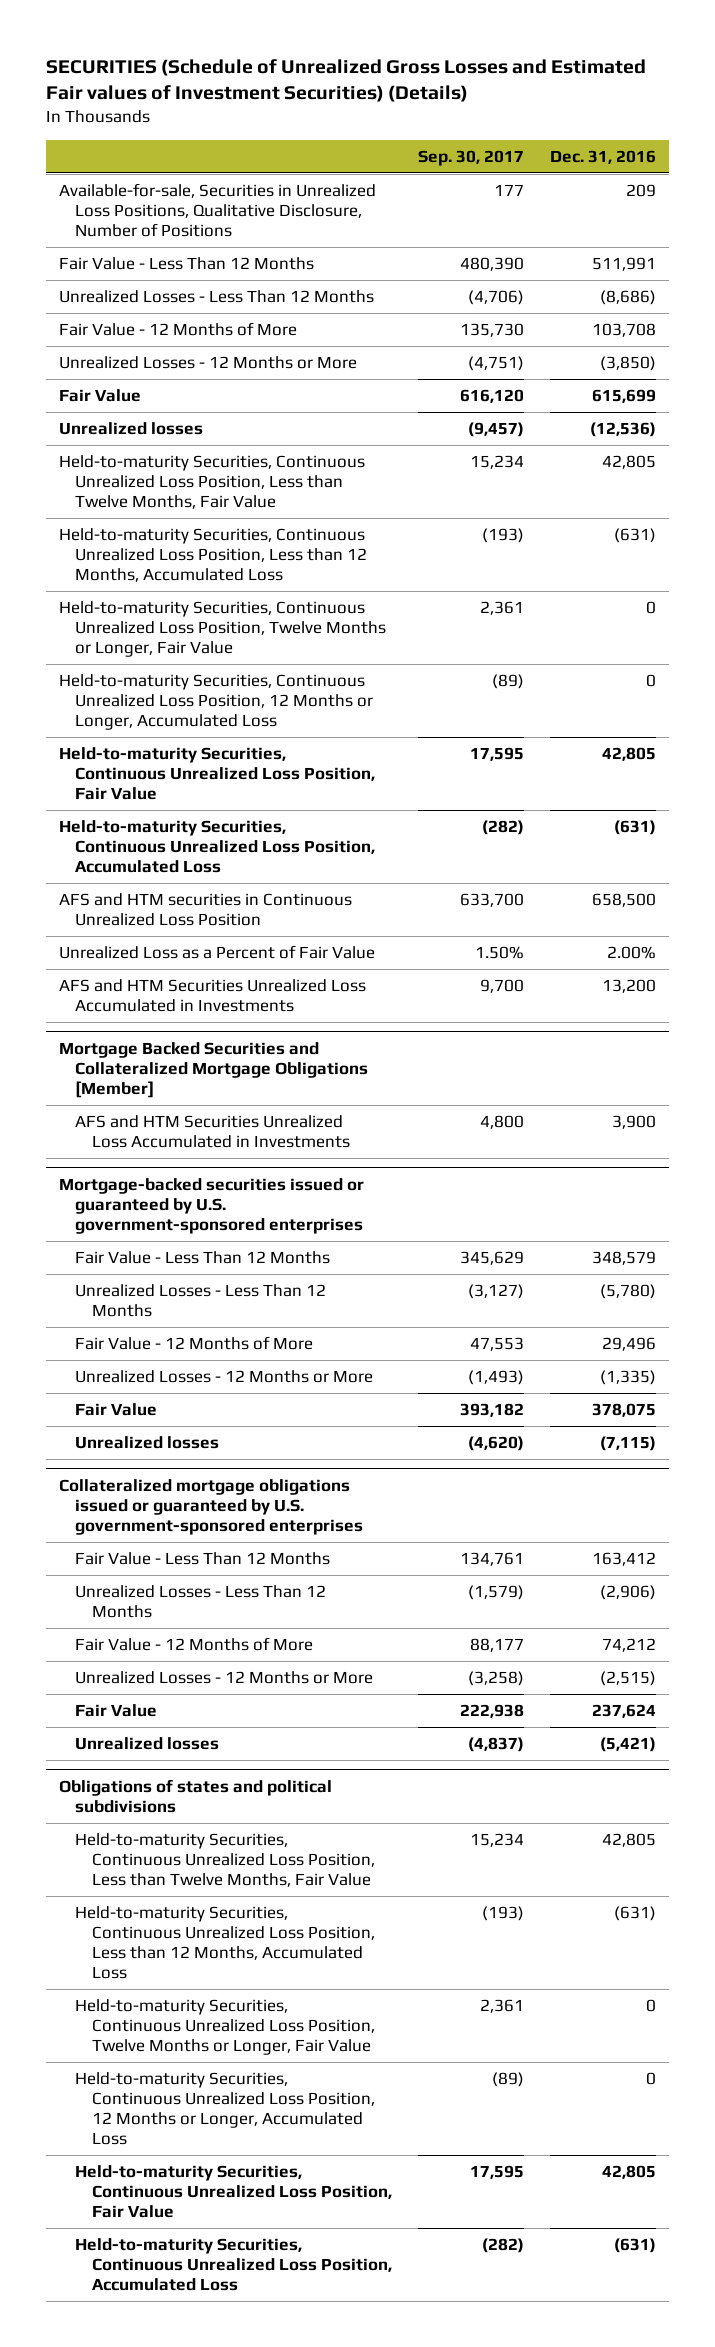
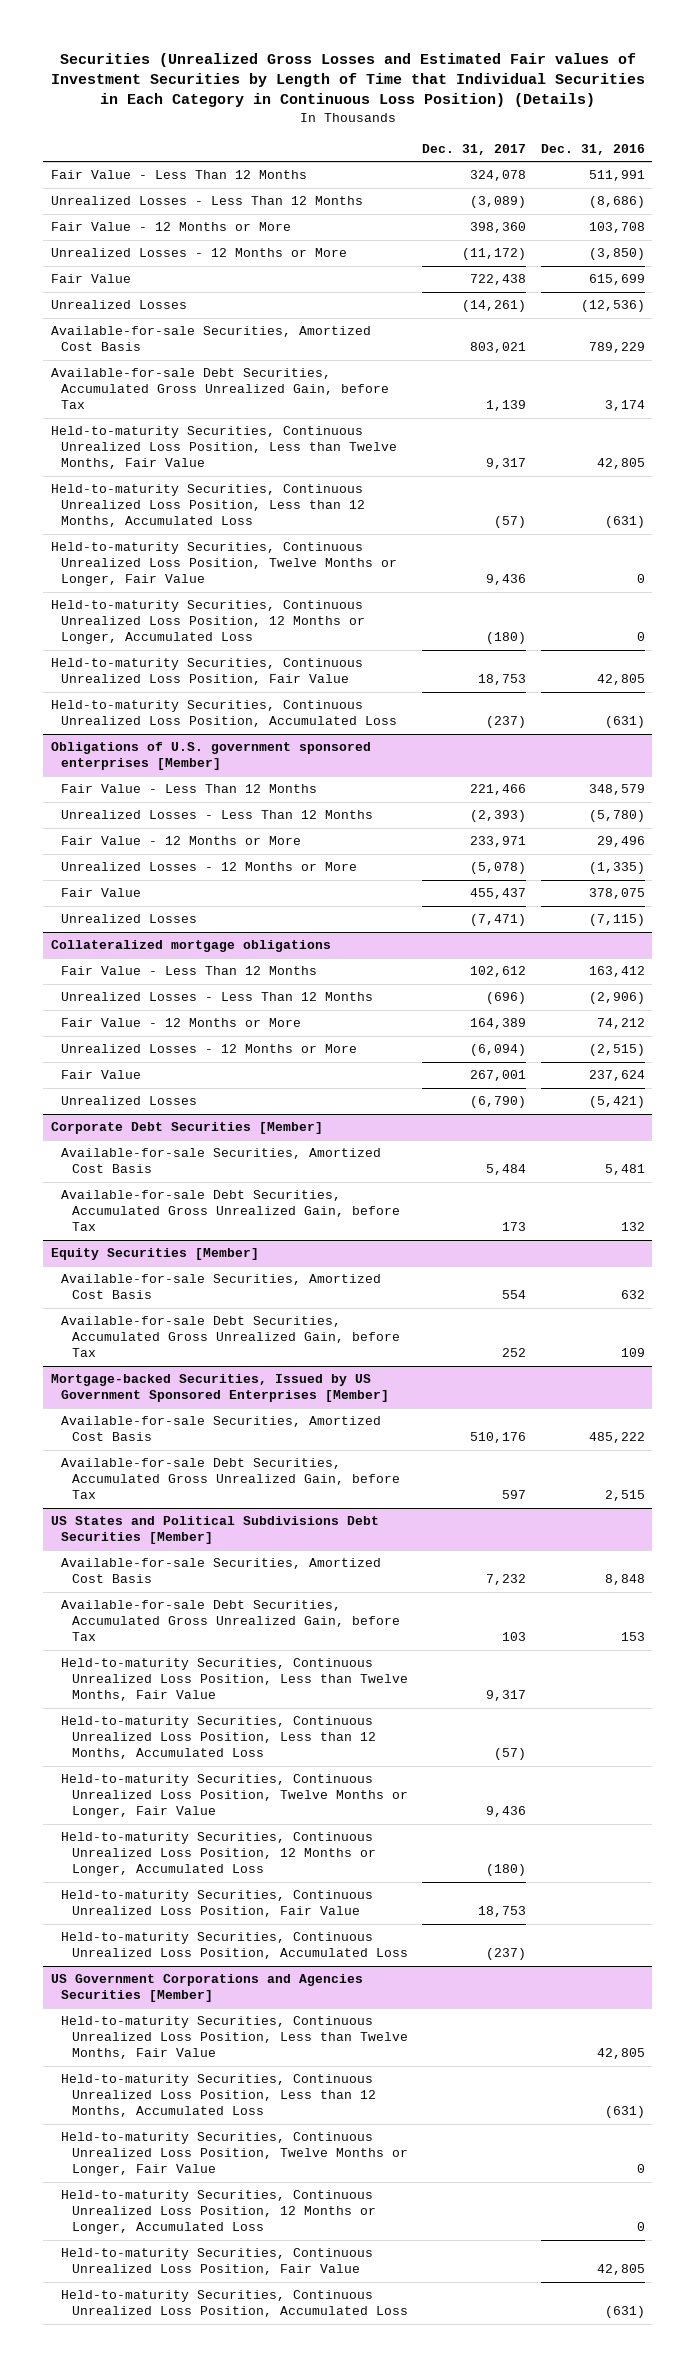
[46,58,647,103] SECURITIES (Schedule of Unrealized Gross Losses and Estimated Fair values of Investment Securities) (Details) -> [50,52,645,108] Securities (Unrealized Gross Losses and Estimated Fair values of Investment Securities by Length of Time that Individual Securities in Each Category in Continuous Loss Position) (Details)
[417,149,524,166] Sep. 30, 2017 -> none
none -> [422,143,527,155] Dec. 31, 2017
[59,183,377,237] Available-for-sale, Securities in Unrealized Loss Positions, Qualitative Disclosure, Number of Positions -> none
[59,322,298,337] Fair Value - 12 Months of More -> [50,222,291,232] Fair Value - 12 Months or More
[59,422,204,436] Unrealized losses -> [50,300,187,310] Unrealized Losses
none -> [50,326,371,352] Available-for-sale Securities, Amortized Cost Basis
none -> [50,368,390,409] Available-for-sale Debt Securities, Accumulated Gross Unrealized Gain, before Tax
[59,893,353,926] AFS and HTM securities in Continuous Unrealized Loss Position -> none
[59,945,376,960] Unrealized Loss as a Percent of Fair Value -> none
[59,979,367,1012] AFS and HTM Securities Unrealized Loss Accumulated in Investments -> none
[59,1042,369,1098] Mortgage Backed Securities and Collateralized Mortgage Obligations [Member] -> none
[75,1115,350,1148] AFS and HTM Securities Unrealized Loss Accumulated in Investments -> none
[59,1178,365,1234] Mortgage-backed securities issued or guaranteed by U.S. government-sponsored enterprises -> none
none -> [50,742,371,771] Obligations of U.S. government sponsored enterprises [Member]
[75,1336,314,1351] Fair Value - 12 Months of More -> [61,836,302,846] Fair Value - 12 Months or More
[75,1436,220,1450] Unrealized losses -> [61,914,198,924] Unrealized Losses
[59,1479,364,1535] Collateralized mortgage obligations issued or guaranteed by U.S. government-sponsored enterprises -> [50,940,331,953] Collateralized mortgage obligations
[75,1637,314,1652] Fair Value - 12 Months of More -> [61,1018,302,1028] Fair Value - 12 Months or More
[75,1737,220,1751] Unrealized losses -> [61,1096,198,1106] Unrealized Losses
none -> [50,1122,323,1135] Corporate Debt Securities [Member]
none -> [61,1148,382,1174] Available-for-sale Securities, Amortized Cost Basis
none -> [61,1190,400,1231] Available-for-sale Debt Securities, Accumulated Gross Unrealized Gain, before Tax
none -> [50,1248,259,1261] Equity Securities [Member]
none -> [61,1274,382,1300] Available-for-sale Securities, Amortized Cost Basis
none -> [61,1316,400,1357] Available-for-sale Debt Securities, Accumulated Gross Unrealized Gain, before Tax
none -> [50,1374,390,1403] Mortgage-backed Securities, Issued by US Government Sponsored Enterprises [Member]
none -> [61,1416,382,1442] Available-for-sale Securities, Amortized Cost Basis
none -> [61,1458,400,1499] Available-for-sale Debt Securities, Accumulated Gross Unrealized Gain, before Tax
[59,1779,333,1813] Obligations of states and political subdivisions -> [50,1516,379,1545] US States and Political Subdivisions Debt Securities [Member]
none -> [61,1558,382,1584] Available-for-sale Securities, Amortized Cost Basis
none -> [61,1600,400,1641] Available-for-sale Debt Securities, Accumulated Gross Unrealized Gain, before Tax
none -> [61,1658,408,1701] Held-to-maturity Securities, Continuous Unrealized Loss Position, Less than Twelve Months, Fair Value
none -> [61,1716,376,1759] Held-to-maturity Securities, Continuous Unrealized Loss Position, Less than 12 Months, Accumulated Loss
none -> [61,1774,408,1818] Held-to-maturity Securities, Continuous Unrealized Loss Position, Twelve Months or Longer, Fair Value
none -> [61,1832,376,1876] Held-to-maturity Securities, Continuous Unrealized Loss Position, 12 Months or Longer, Accumulated Loss
none -> [61,1890,374,1918] Held-to-maturity Securities, Continuous Unrealized Loss Position, Fair Value
none -> [61,1932,408,1960] Held-to-maturity Securities, Continuous Unrealized Loss Position, Accumulated Loss
none -> [50,1974,363,2003] US Government Corporations and Agencies Securities [Member]

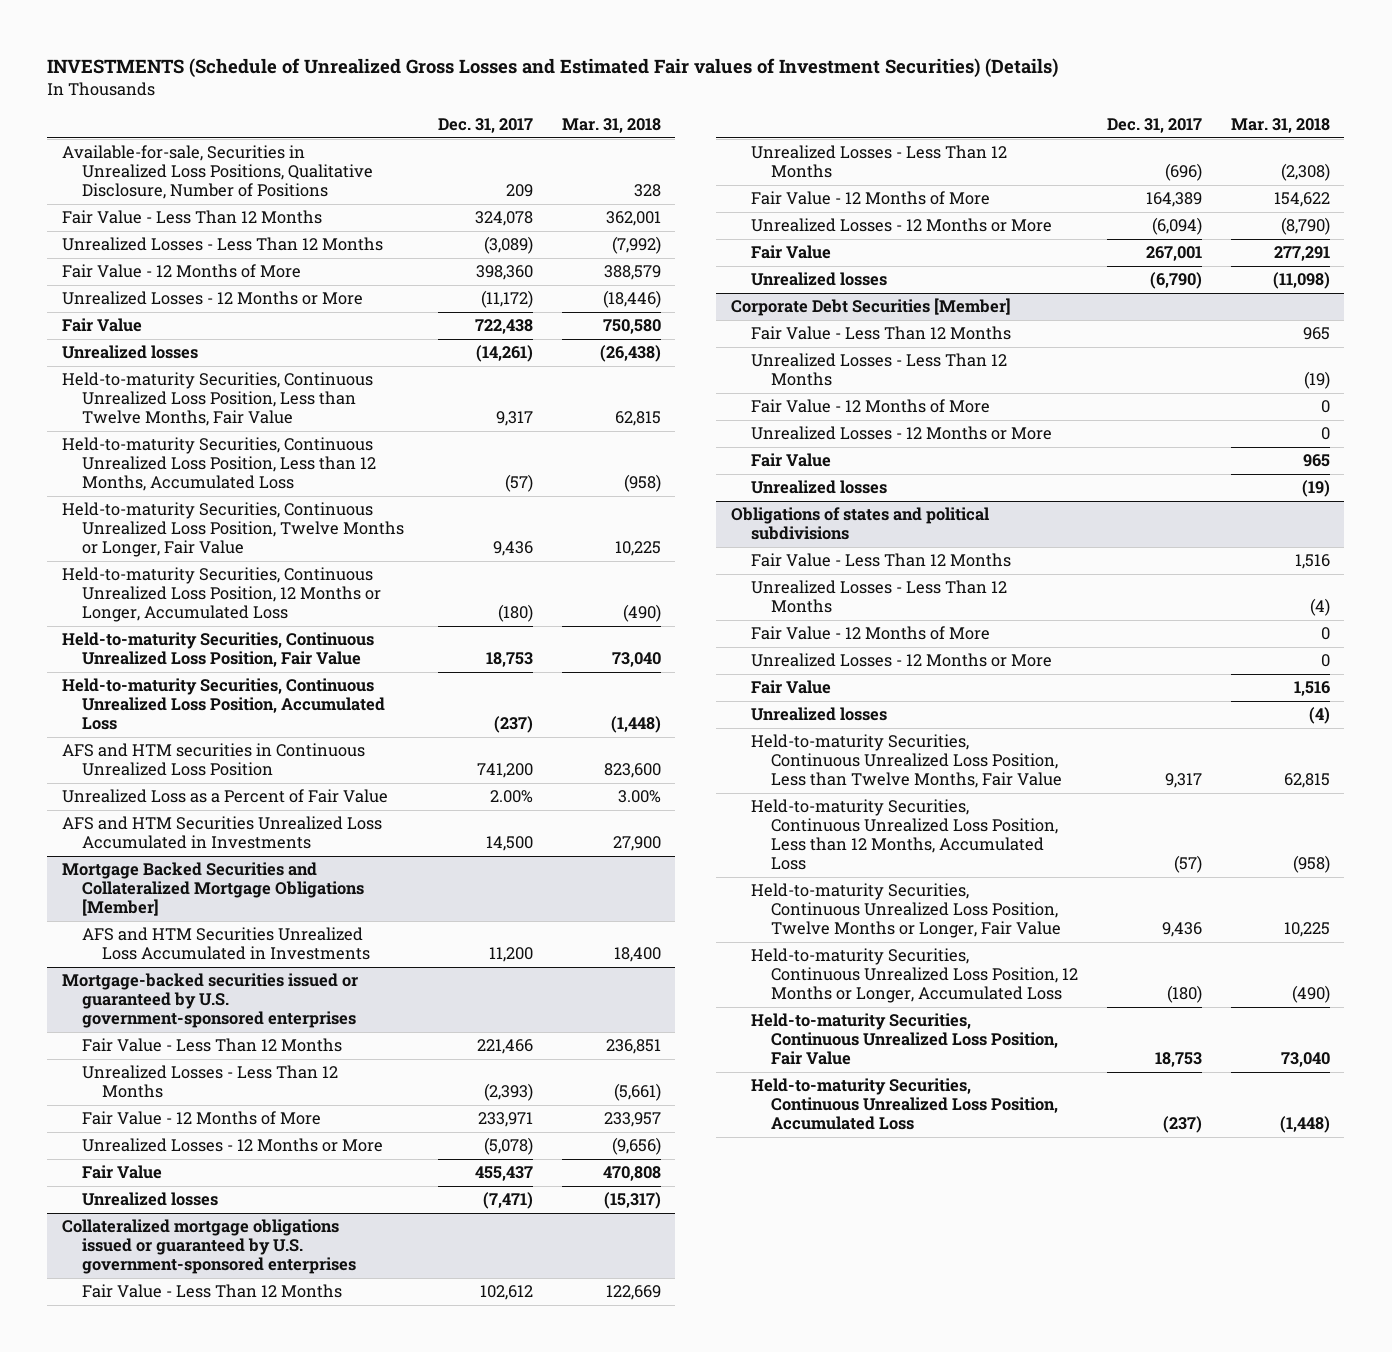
[50,52,645,108] Securities (Unrealized Gross Losses and Estimated Fair values of Investment Securities by Length of Time that Individual Securities in Each Category in Continuous Loss Position) (Details) -> [47,57,1059,78] INVESTMENTS (Schedule of Unrealized Gross Losses and Estimated Fair values of Investment Securities) (Details)
[540,143,645,155] Dec. 31, 2016 -> none
none -> [562,118,662,134] Mar. 31, 2018
none -> [61,145,374,200] Available-for-sale, Securities in Unrealized Loss Positions, Qualitative Disclosure, Number of Positions
[50,222,291,232] Fair Value - 12 Months or More -> [61,264,301,279] Fair Value - 12 Months of More
[50,326,371,352] Available-for-sale Securities, Amortized Cost Basis -> none
[50,368,390,409] Available-for-sale Debt Securities, Accumulated Gross Unrealized Gain, before Tax -> none
[50,300,187,310] Unrealized Losses -> [61,345,198,360] Unrealized losses
[50,742,371,771] Obligations of U.S. government sponsored enterprises [Member] -> none
none -> [61,743,365,777] AFS and HTM securities in Continuous Unrealized Loss Position
none -> [61,789,388,804] Unrealized Loss as a Percent of Fair Value
none -> [61,816,382,850] AFS and HTM Securities Unrealized Loss Accumulated in Investments
none -> [61,862,365,917] Mortgage Backed Securities and Collateralized Mortgage Obligations [Member]
none -> [82,927,371,961] AFS and HTM Securities Unrealized Loss Accumulated in Investments
none -> [61,973,358,1029] Mortgage-backed securities issued or guaranteed by U.S. government-sponsored enterprises
[61,836,302,846] Fair Value - 12 Months or More -> [82,1111,322,1126] Fair Value - 12 Months of More
[61,914,198,924] Unrealized Losses -> [82,1192,219,1207] Unrealized losses
[50,940,331,953] Collateralized mortgage obligations -> [61,1219,357,1275] Collateralized mortgage obligations issued or guaranteed by U.S. government-sponsored enterprises
[61,1018,302,1028] Fair Value - 12 Months or More -> [750,191,990,206] Fair Value - 12 Months of More
[61,1096,198,1106] Unrealized Losses -> [750,272,887,287] Unrealized losses
[61,1148,382,1174] Available-for-sale Securities, Amortized Cost Basis -> none
[61,1190,400,1231] Available-for-sale Debt Securities, Accumulated Gross Unrealized Gain, before Tax -> none
[50,1248,259,1261] Equity Securities [Member] -> none
[61,1274,382,1300] Available-for-sale Securities, Amortized Cost Basis -> none
[61,1316,400,1357] Available-for-sale Debt Securities, Accumulated Gross Unrealized Gain, before Tax -> none
[50,1374,390,1403] Mortgage-backed Securities, Issued by US Government Sponsored Enterprises [Member] -> none
[61,1416,382,1442] Available-for-sale Securities, Amortized Cost Basis -> none
[61,1458,400,1499] Available-for-sale Debt Securities, Accumulated Gross Unrealized Gain, before Tax -> none
[61,1558,382,1584] Available-for-sale Securities, Amortized Cost Basis -> none
[61,1600,400,1641] Available-for-sale Debt Securities, Accumulated Gross Unrealized Gain, before Tax -> none
none -> [750,326,1011,341] Fair Value - Less Than 12 Months
none -> [750,353,1007,387] Unrealized Losses - Less Than 12 Months
none -> [750,399,990,414] Fair Value - 12 Months of More
none -> [750,426,1052,441] Unrealized Losses - 12 Months or More
none -> [750,453,831,468] Fair Value
none -> [750,480,887,495] Unrealized losses
[50,1516,379,1545] US States and Political Subdivisions Debt Securities [Member] -> [730,507,989,541] Obligations of states and political subdivisions
none -> [750,553,1011,568] Fair Value - Less Than 12 Months
none -> [750,580,1007,614] Unrealized Losses - Less Than 12 Months
none -> [750,626,990,641] Fair Value - 12 Months of More
none -> [750,653,1052,668] Unrealized Losses - 12 Months or More
none -> [750,680,831,695] Fair Value
none -> [750,707,887,722] Unrealized losses
[50,1974,363,2003] US Government Corporations and Agencies Securities [Member] -> none
[61,2016,408,2059] Held-to-maturity Securities, Continuous Unrealized Loss Position, Less than Twelve Months, Fair Value -> none
[61,2074,376,2117] Held-to-maturity Securities, Continuous Unrealized Loss Position, Less than 12 Months, Accumulated Loss -> none
[61,2132,408,2176] Held-to-maturity Securities, Continuous Unrealized Loss Position, Twelve Months or Longer, Fair Value -> none
[61,2190,376,2234] Held-to-maturity Securities, Continuous Unrealized Loss Position, 12 Months or Longer, Accumulated Loss -> none
[61,2248,374,2276] Held-to-maturity Securities, Continuous Unrealized Loss Position, Fair Value -> none
[61,2290,408,2318] Held-to-maturity Securities, Continuous Unrealized Loss Position, Accumulated Loss -> none

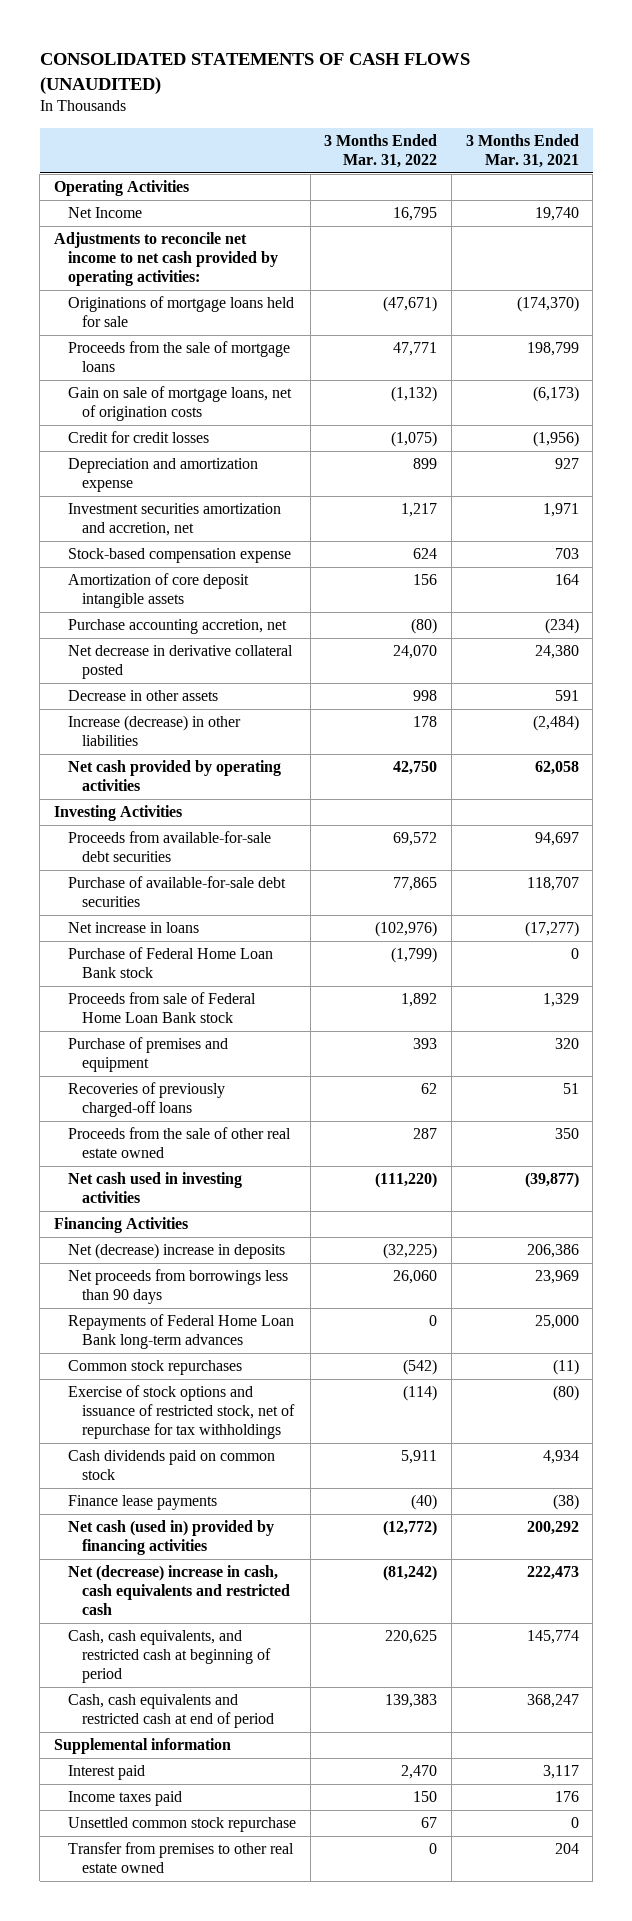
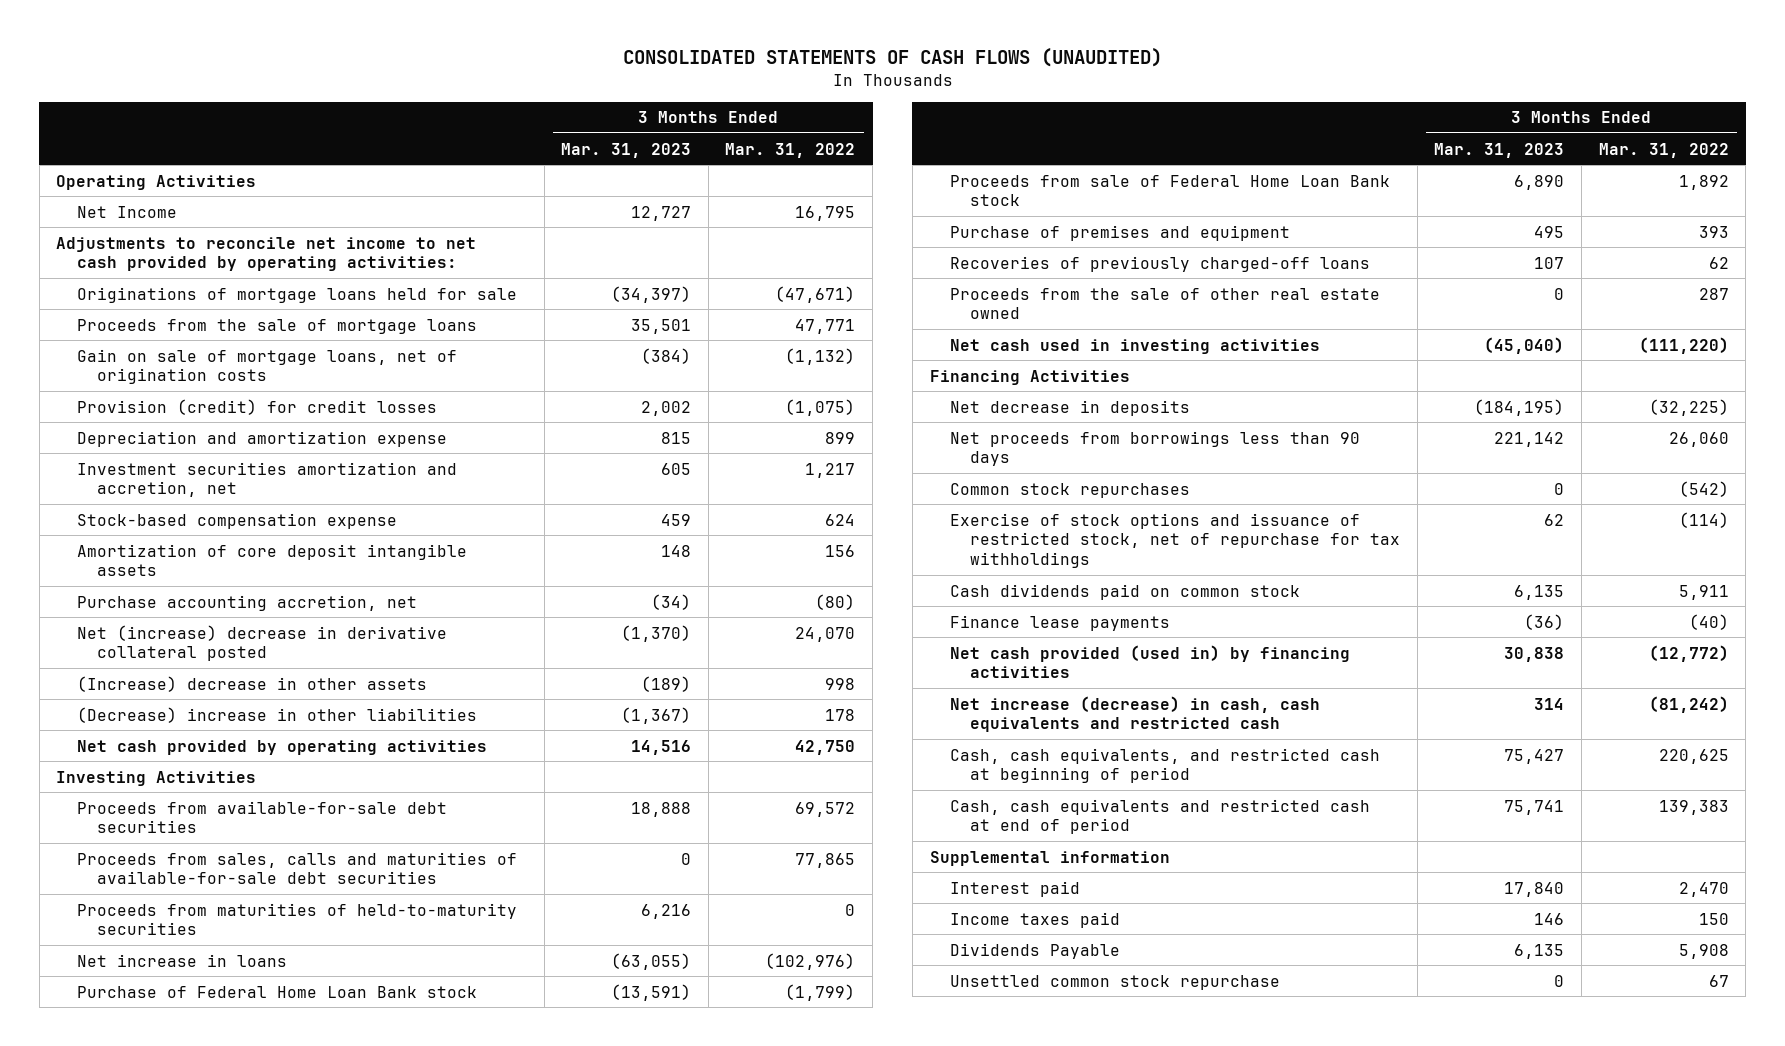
[465,134,579,168] 3 Months Ended Mar. 31, 2021 -> none
none -> [561,142,692,158] Mar. 31, 2023
[67,431,209,444] Credit for credit losses -> [76,398,437,415] Provision (credit) for credit losses
[67,645,293,680] Net decrease in derivative collateral posted -> [76,624,447,662] Net (increase) decrease in derivative collateral posted
[67,690,218,702] Decrease in other assets -> [76,675,427,692] (Increase) decrease in other assets
[67,715,241,747] Increase (decrease) in other liabilities -> [76,706,477,723] (Decrease) increase in other liabilities
[67,876,286,908] Purchase of available-for-sale debt securities -> [76,851,517,885] Proceeds from sales, calls and maturities of available-for-sale debt securities
none -> [76,902,517,936] Proceeds from maturities of held-to-maturity securities
[67,1243,285,1260] Net (decrease) increase in deposits -> [949,399,1190,416] Net decrease in deposits
[67,1314,294,1350] Repayments of Federal Home Loan Bank long-term advances -> none
[67,1520,274,1556] Net cash (used in) provided by financing activities -> [949,644,1350,679] Net cash provided (used in) by financing activities
[67,1565,291,1616] Net (decrease) increase in cash, cash equivalents and restricted cash -> [949,695,1320,733] Net increase (decrease) in cash, cash equivalents and restricted cash
none -> [949,942,1120,959] Dividends Payable
[67,1842,294,1874] Transfer from premises to other real estate owned -> none

